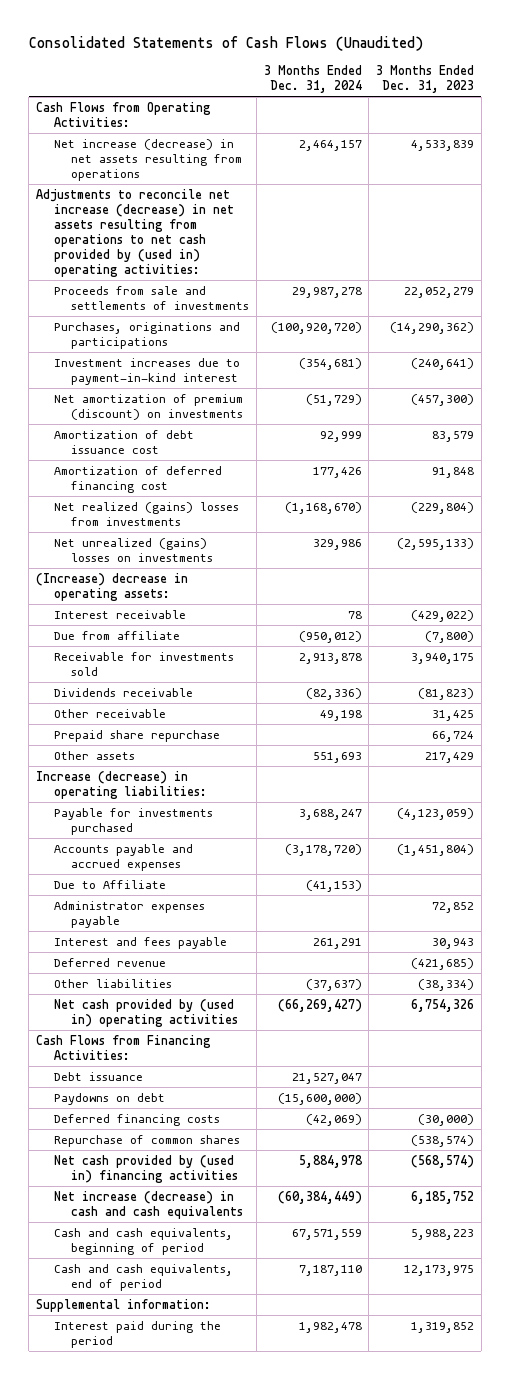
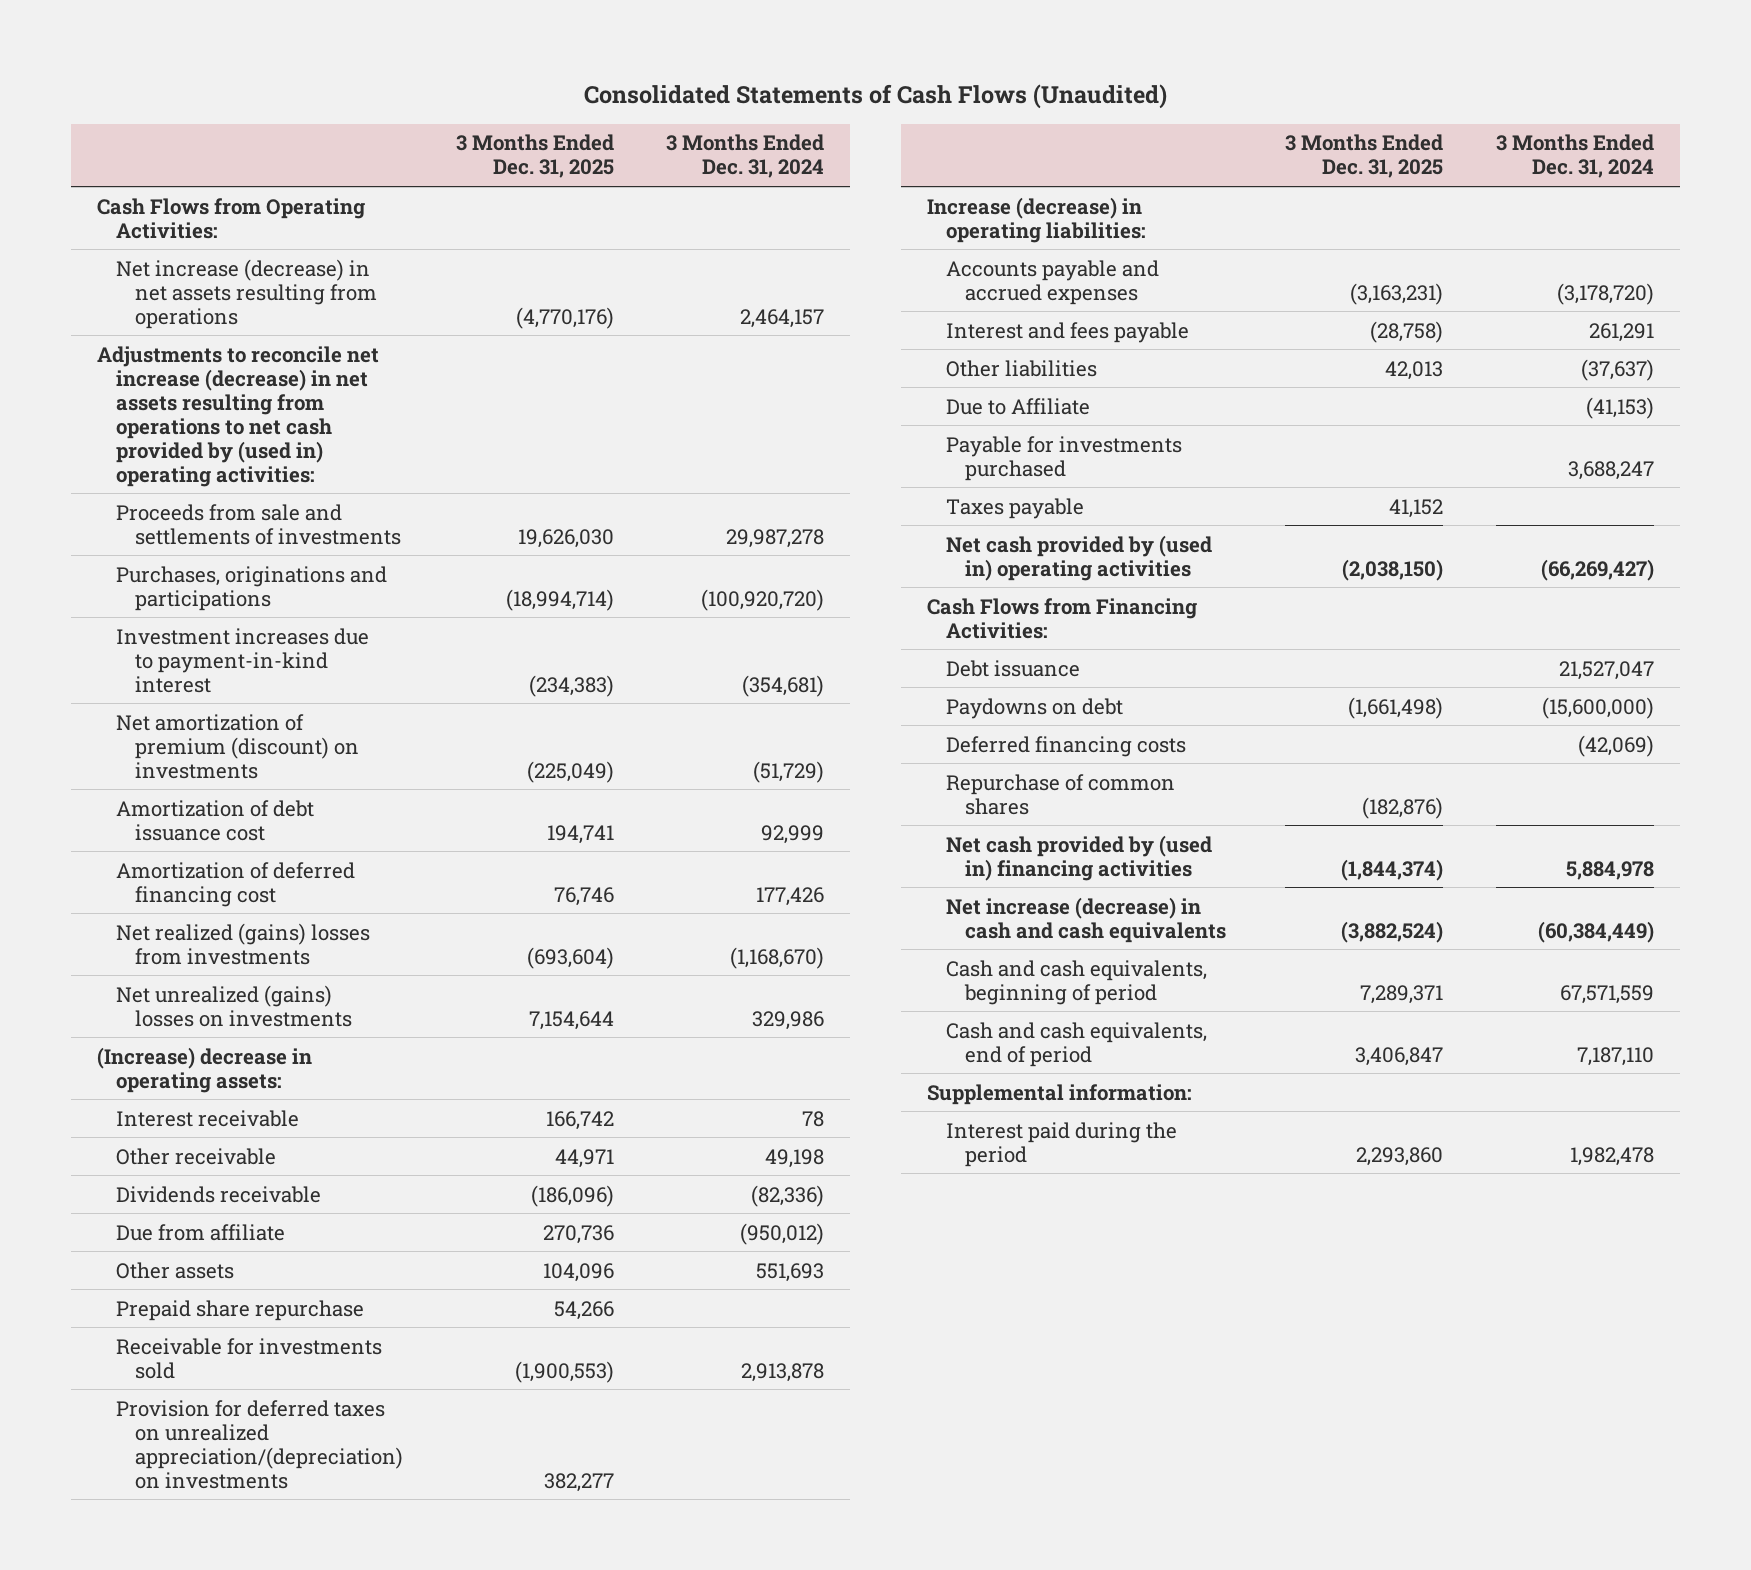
[376,65,475,94] 3 Months Ended Dec. 31, 2023 -> none
none -> [455,134,614,179] 3 Months Ended Dec. 31, 2025
[53,687,193,697] Dividends receivable -> [116,1185,322,1203] Dividends receivable
[53,630,180,640] Due from affiliate -> [116,1223,286,1241] Due from affiliate
[53,729,220,742] Prepaid share repurchase -> [116,1299,365,1321] Prepaid share repurchase
[53,651,234,676] Receivable for investments sold -> [116,1337,383,1379] Receivable for investments sold
none -> [116,1399,404,1489] Provision for deferred taxes on unrealized appreciation/(depreciation) on investments
[53,900,205,928] Administrator expenses payable -> none
[53,957,166,967] Deferred revenue -> none
[53,879,166,889] Due to Affiliate -> [946,397,1091,415] Due to Affiliate
[53,807,213,835] Payable for investments purchased -> [946,435,1183,481] Payable for investments purchased
none -> [946,497,1085,519] Taxes payable

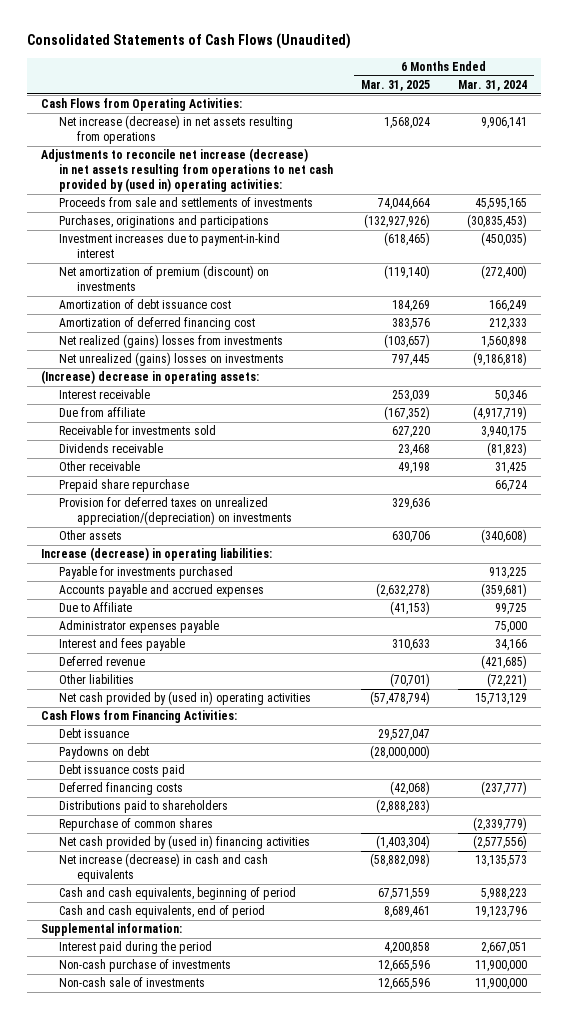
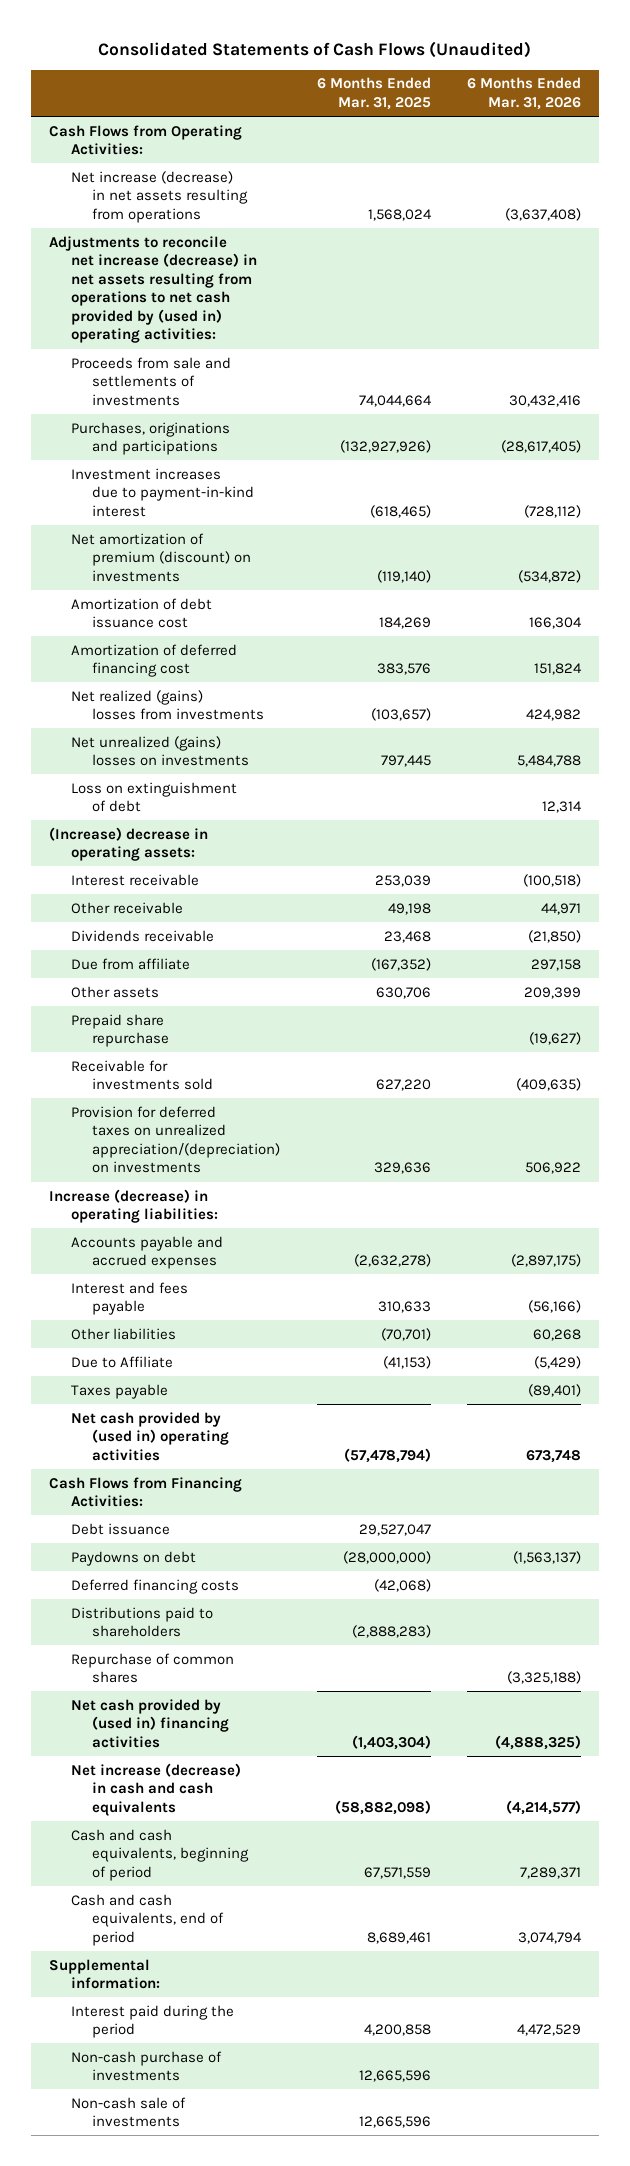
[458,80,528,92] Mar. 31, 2024 -> none
none -> [466,77,581,110] 6 Months Ended Mar. 31, 2026
none -> [70,781,237,813] Loss on extinguishment of debt
[58,443,163,454] Dividends receivable -> [70,929,214,942] Dividends receivable
[58,407,145,418] Due from affiliate -> [70,957,190,970] Due from affiliate
[58,530,122,541] Other assets -> [70,985,159,998] Other assets
[58,425,216,436] Receivable for investments sold -> [70,1059,214,1091] Receivable for investments sold
[58,566,233,580] Payable for investments purchased -> none
[58,620,219,634] Administrator expenses payable -> none
[58,656,145,667] Deferred revenue -> none
[58,602,132,613] Due to Affiliate -> [70,1355,173,1368] Due to Affiliate
none -> [70,1383,168,1399] Taxes payable
[58,764,185,778] Debt issuance costs paid -> none

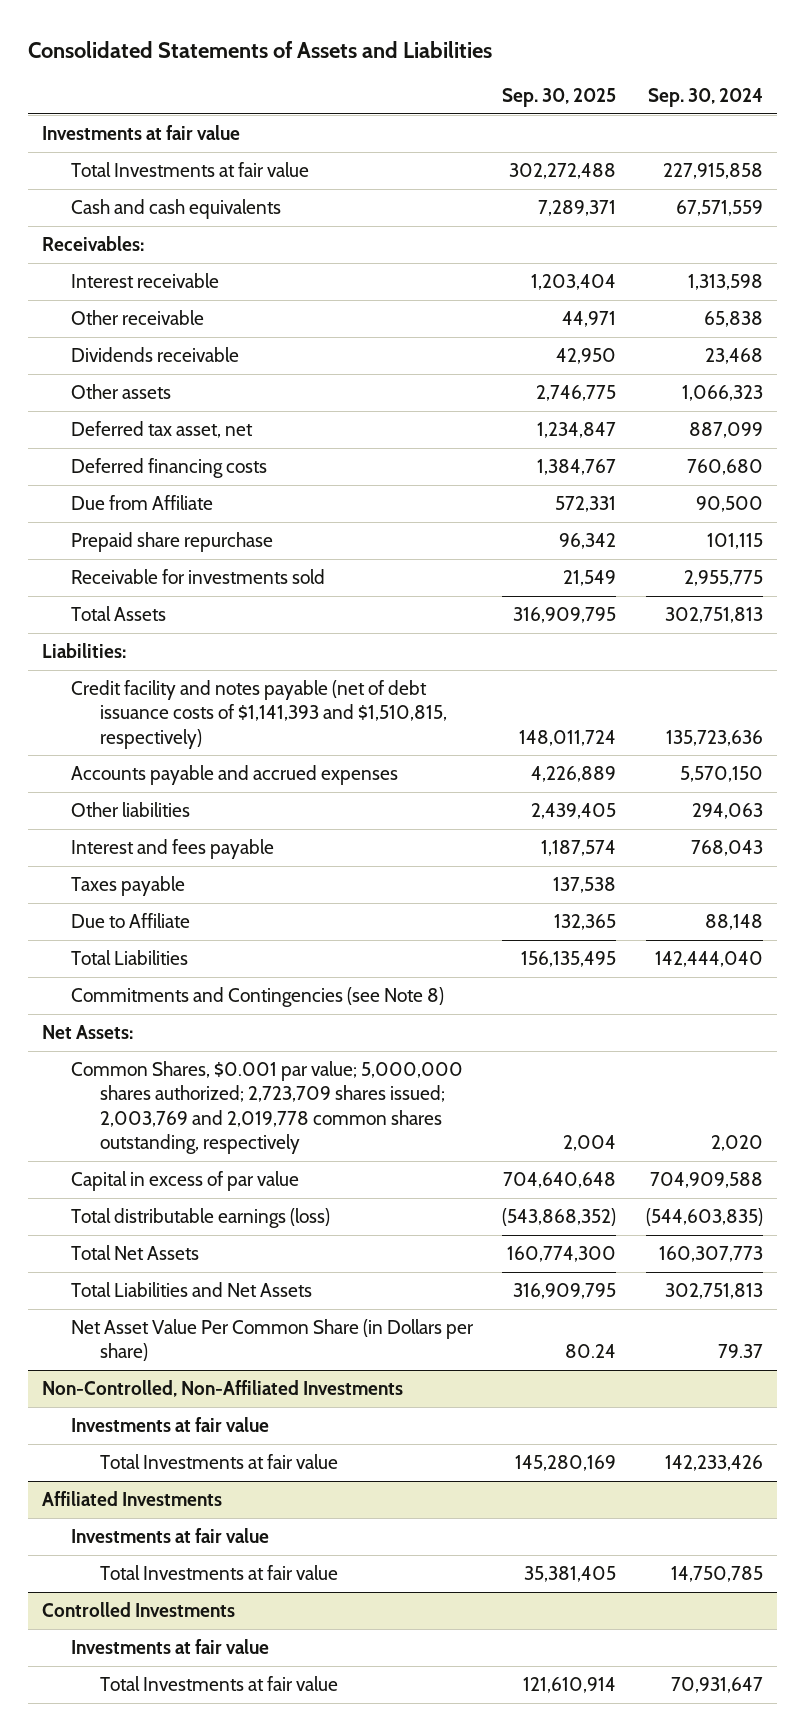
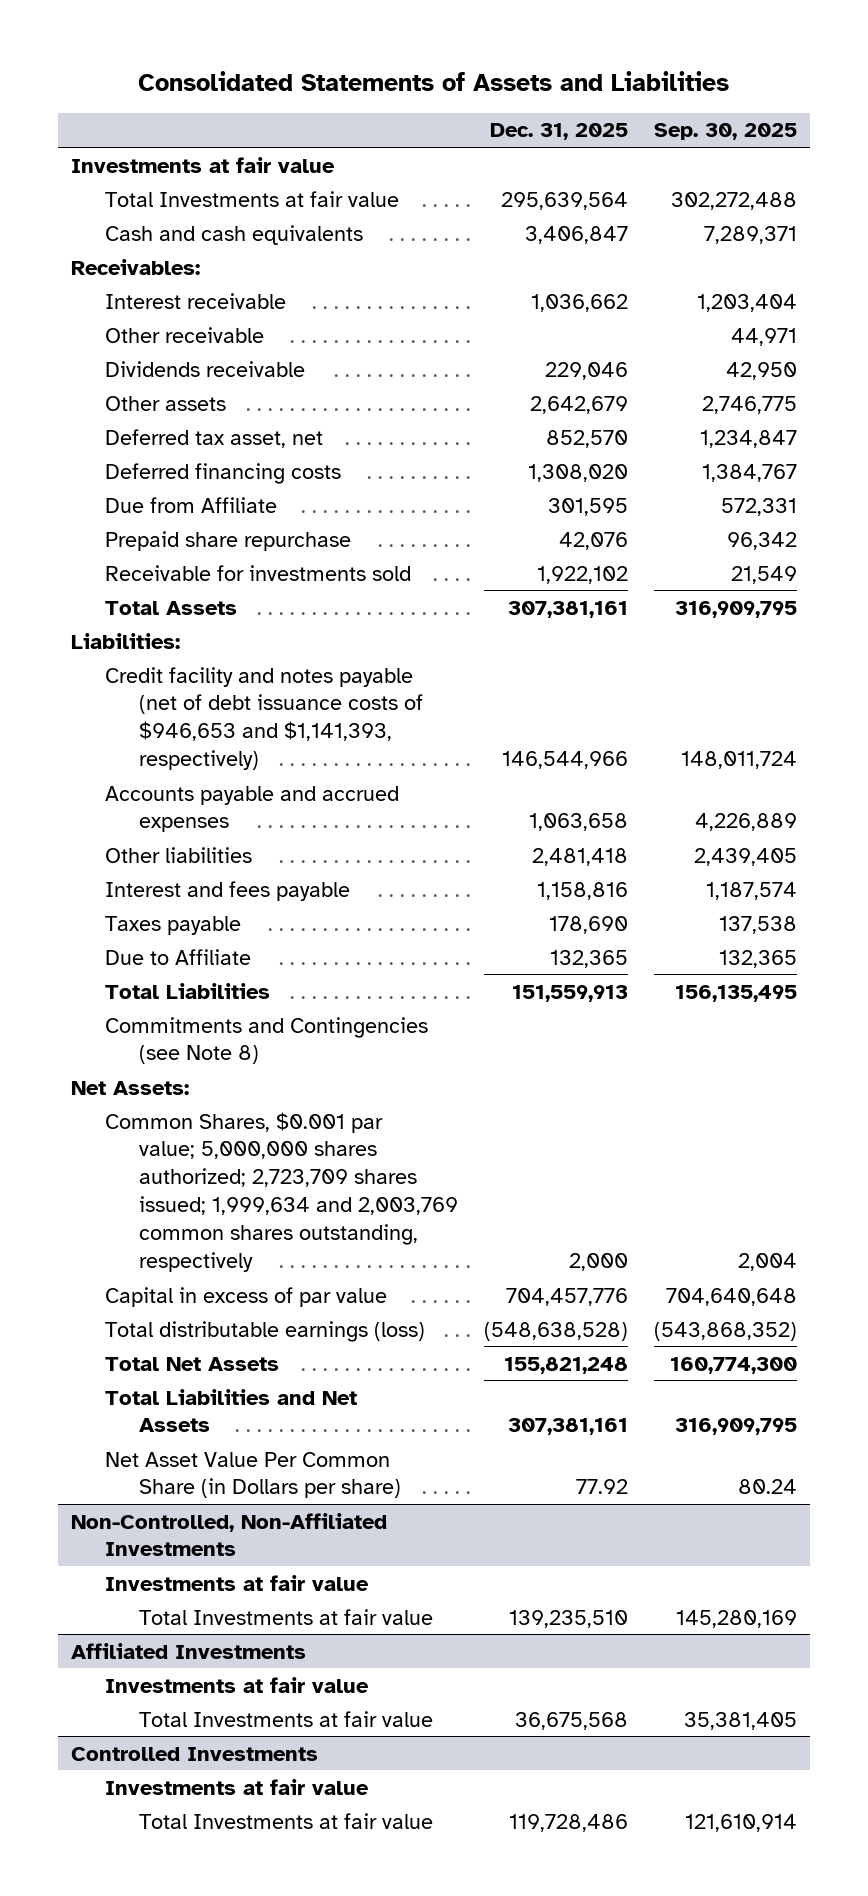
[647,87,763,107] Sep. 30, 2024 -> none
none -> [490,123,629,141] Dec. 31, 2025
[71,680,448,749] Credit facility and notes payable (net of debt issuance costs of $1,141,393 and $1,510,815, respectively) -> [104,666,423,771] Credit facility and notes payable (net of debt issuance costs of $946,653 and $1,141,393, respectively)
[71,1061,464,1154] Common Shares, $0.001 par value; 5,000,000 shares authorized; 2,723,709 shares issued; 2,003,769 and 2,019,778 common shares outstanding, respectively -> [104,1111,458,1272] Common Shares, $0.001 par value; 5,000,000 shares authorized; 2,723,709 shares issued; 1,999,634 and 2,003,769 common shares outstanding, respectively

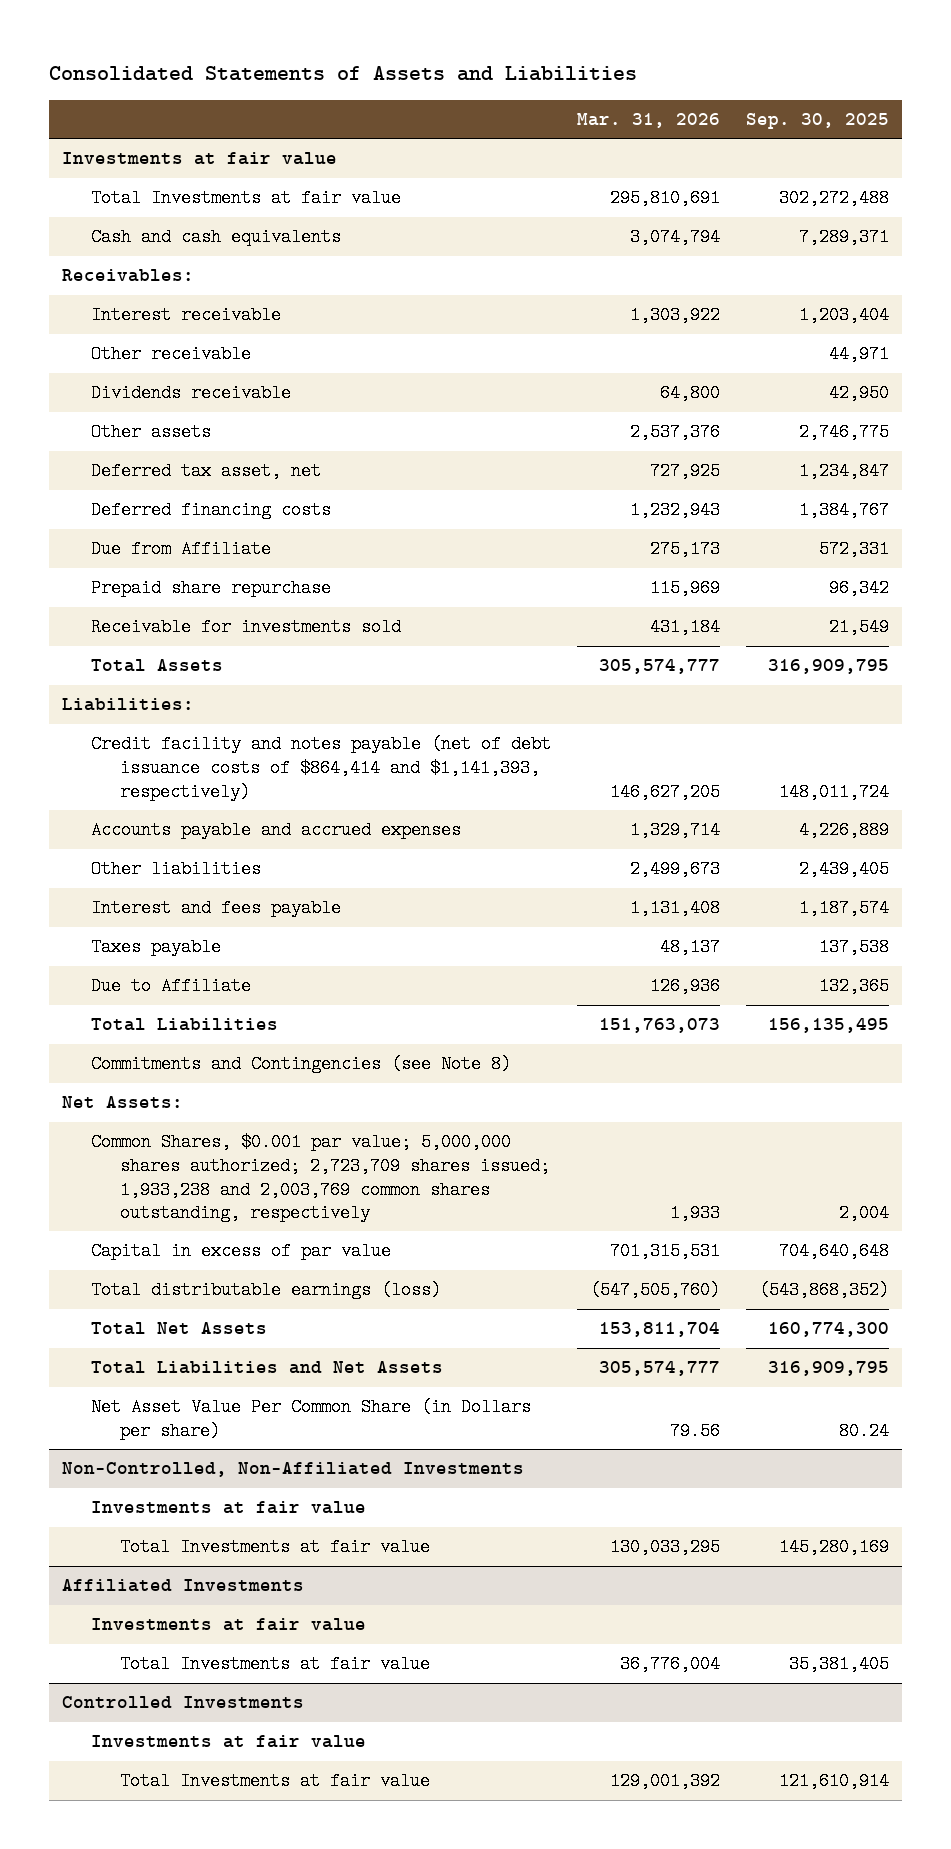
[490,123,629,141] Dec. 31, 2025 -> none
none -> [576,112,720,128] Mar. 31, 2026
[104,666,423,771] Credit facility and notes payable (net of debt issuance costs of $946,653 and $1,141,393, respectively) -> [91,735,552,801] Credit facility and notes payable (net of debt issuance costs of $864,414 and $1,141,393, respectively)
[104,1111,458,1272] Common Shares, $0.001 par value; 5,000,000 shares authorized; 2,723,709 shares issued; 1,999,634 and 2,003,769 common shares outstanding, respectively -> [91,1133,551,1223] Common Shares, $0.001 par value; 5,000,000 shares authorized; 2,723,709 shares issued; 1,933,238 and 2,003,769 common shares outstanding, respectively

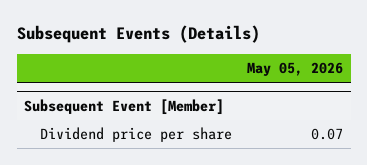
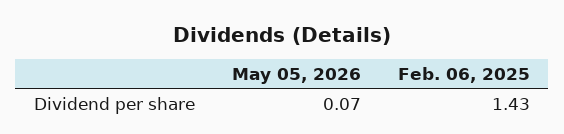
[16,25,260,44] Subsequent Events (Details) -> [172,26,391,45] Dividends (Details)
none -> [397,66,530,83] Feb. 06, 2025
[24,99,225,116] Subsequent Event [Member] -> none
[40,127,233,143] Dividend price per share -> [33,97,195,115] Dividend per share

